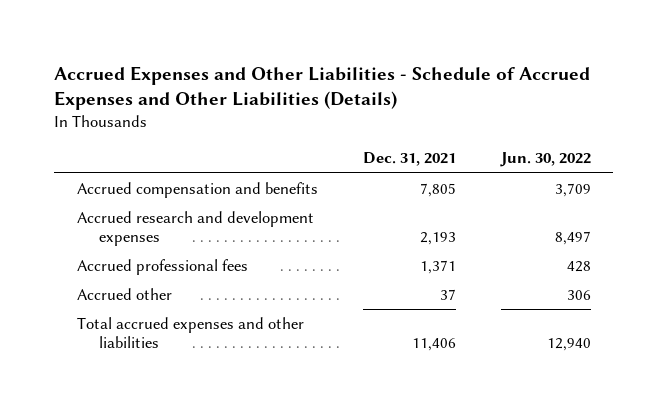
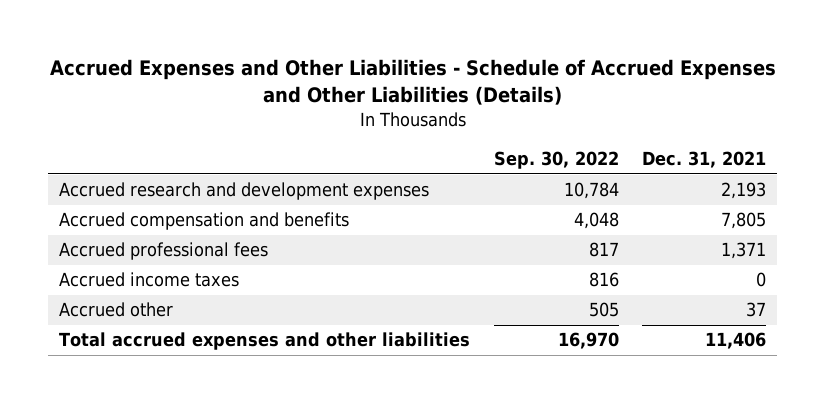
[499,152,591,168] Jun. 30, 2022 -> none
none -> [493,151,619,170] Sep. 30, 2022
[76,181,318,198] Accrued compensation and benefits -> [59,212,350,231] Accrued compensation and benefits
none -> [59,272,240,288] Accrued income taxes

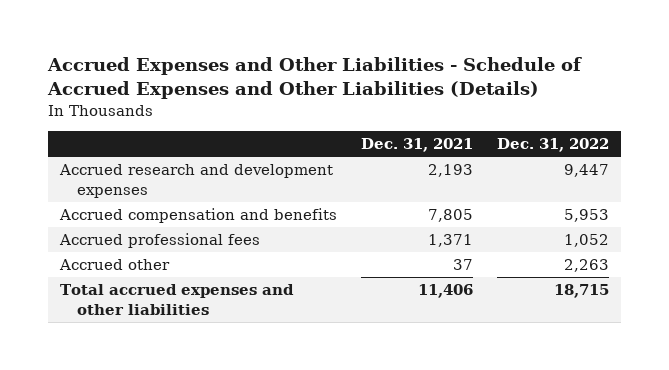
[493,151,619,170] Sep. 30, 2022 -> none
none -> [496,138,609,153] Dec. 31, 2022
[59,272,240,288] Accrued income taxes -> none

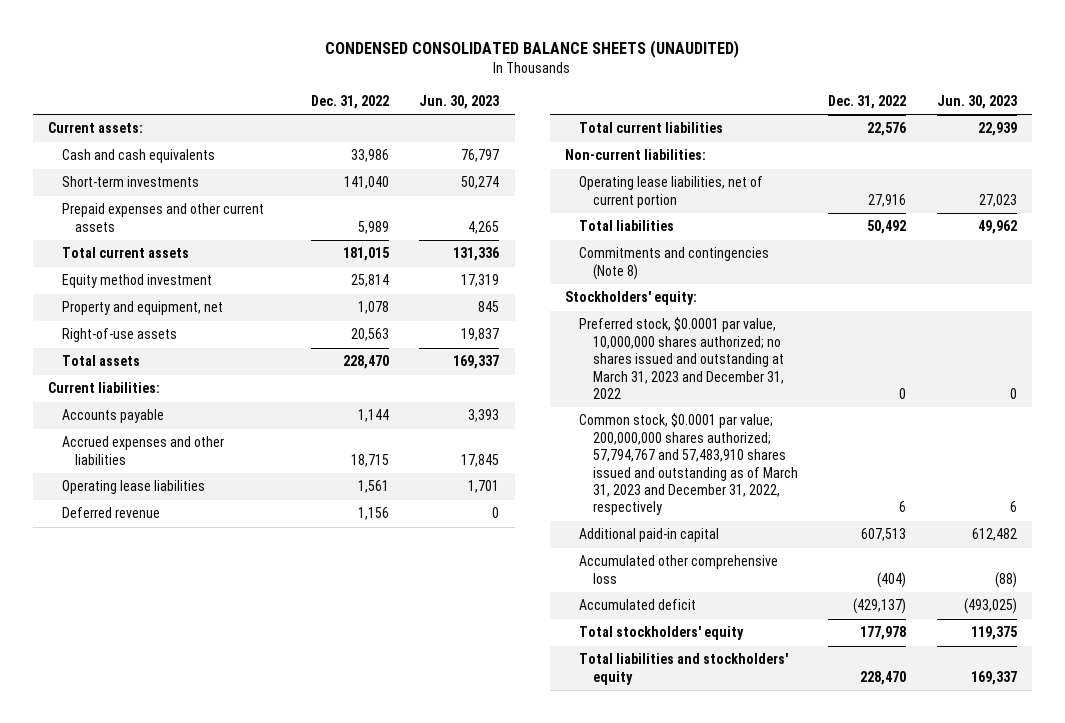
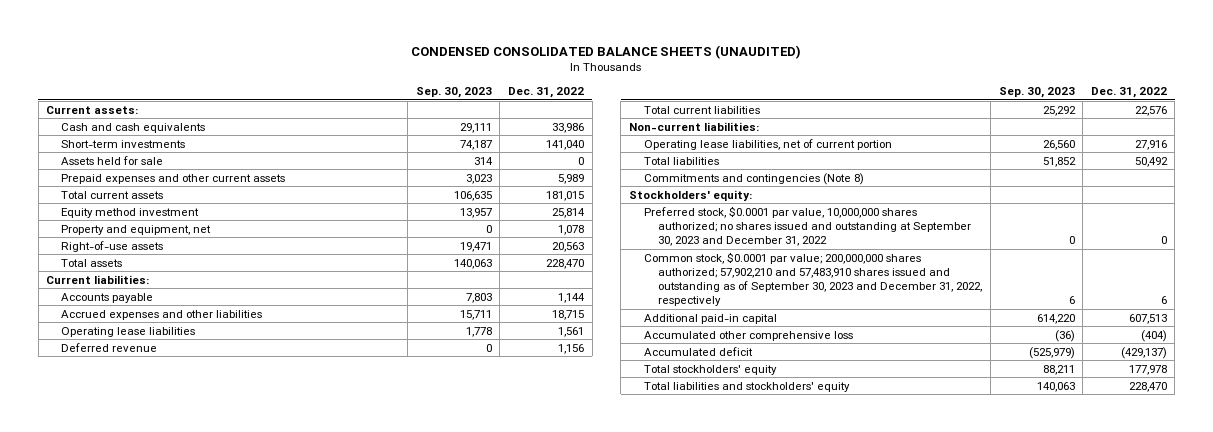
[419,94,500,109] Jun. 30, 2023 -> none
none -> [415,87,492,99] Sep. 30, 2023
none -> [60,155,163,165] Assets held for sale
[578,317,784,400] Preferred stock, $0.0001 par value, 10,000,000 shares authorized; no shares issued and outstanding at March 31, 2023 and December 31, 2022 -> [643,205,972,247] Preferred stock, $0.0001 par value, 10,000,000 shares authorized; no shares issued and outstanding at September 30, 2023 and December 31, 2022
[578,413,798,516] Common stock, $0.0001 par value; 200,000,000 shares authorized; 57,794,767 and 57,483,910 shares issued and outstanding as of March 31, 2023 and December 31, 2022, respectively -> [643,251,983,307] Common stock, $0.0001 par value; 200,000,000 shares authorized; 57,902,210 and 57,483,910 shares issued and outstanding as of September 30, 2023 and December 31, 2022, respectively

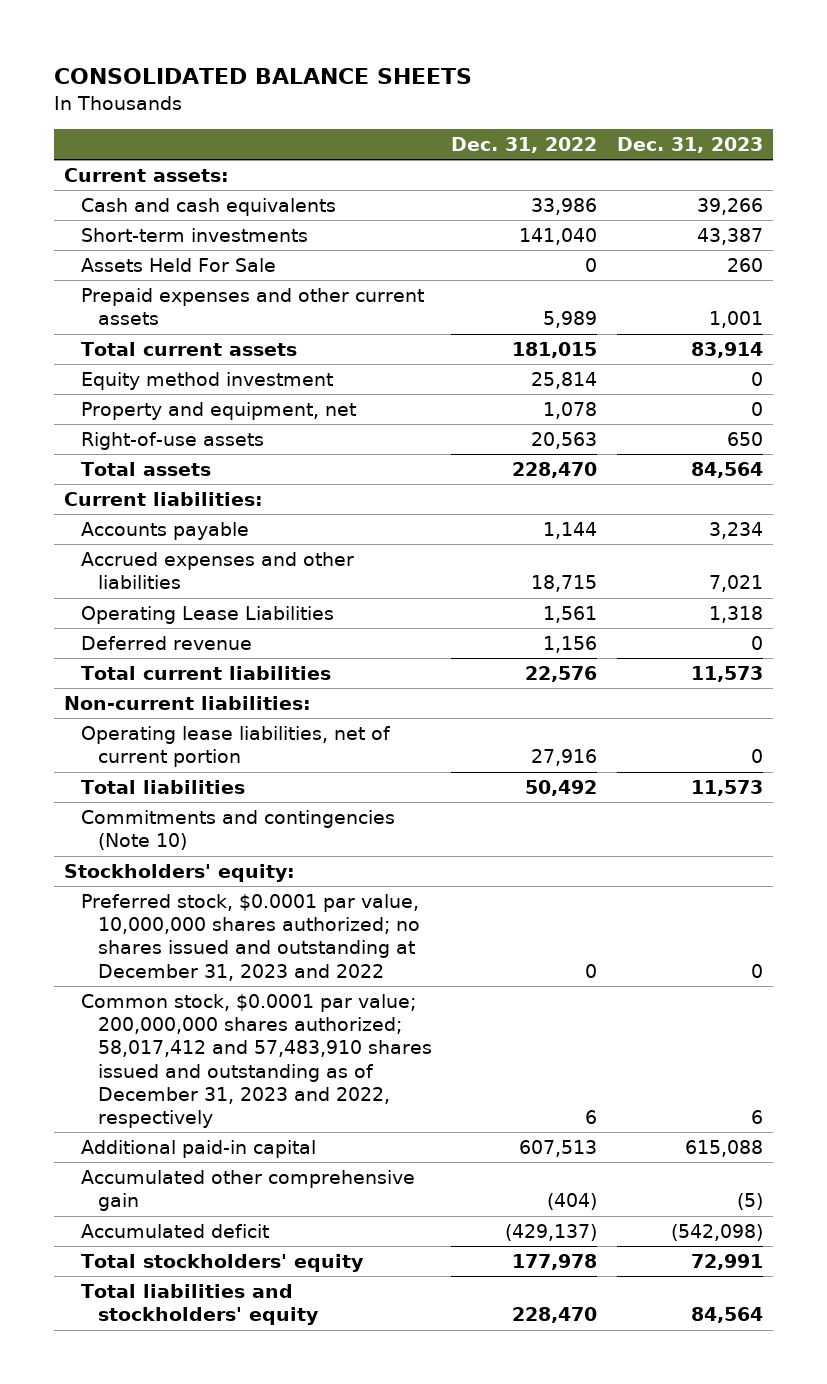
[411,44,802,59] CONDENSED CONSOLIDATED BALANCE SHEETS (UNAUDITED) -> [54,67,473,84] CONSOLIDATED BALANCE SHEETS
[415,87,492,99] Sep. 30, 2023 -> none
none -> [617,136,764,153] Dec. 31, 2023
[60,155,163,165] Assets held for sale -> [80,258,276,273] Assets Held For Sale
[60,326,195,337] Operating lease liabilities -> [80,606,334,625] Operating Lease Liabilities
[643,172,864,185] Commitments and contingencies (Note 8) -> [80,810,395,851] Commitments and contingencies (Note 10)
[643,205,972,247] Preferred stock, $0.0001 par value, 10,000,000 shares authorized; no shares issued and outstanding at September 30, 2023 and December 31, 2022 -> [80,894,420,981] Preferred stock, $0.0001 par value, 10,000,000 shares authorized; no shares issued and outstanding at December 31, 2023 and 2022
[643,251,983,307] Common stock, $0.0001 par value; 200,000,000 shares authorized; 57,902,210 and 57,483,910 shares issued and outstanding as of September 30, 2023 and December 31, 2022, respectively -> [80,994,432,1128] Common stock, $0.0001 par value; 200,000,000 shares authorized; 58,017,412 and 57,483,910 shares issued and outstanding as of December 31, 2023 and 2022, respectively
[643,330,853,341] Accumulated other comprehensive loss -> [80,1170,415,1212] Accumulated other comprehensive gain

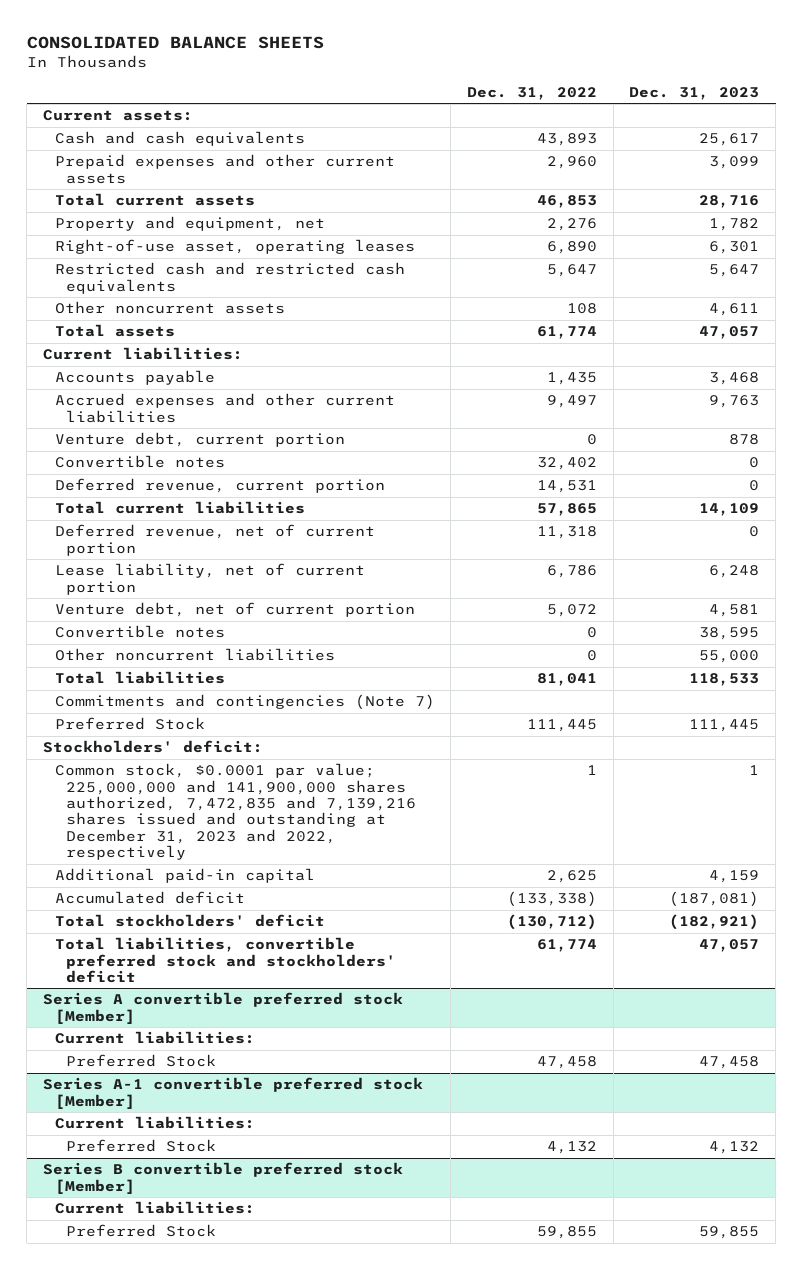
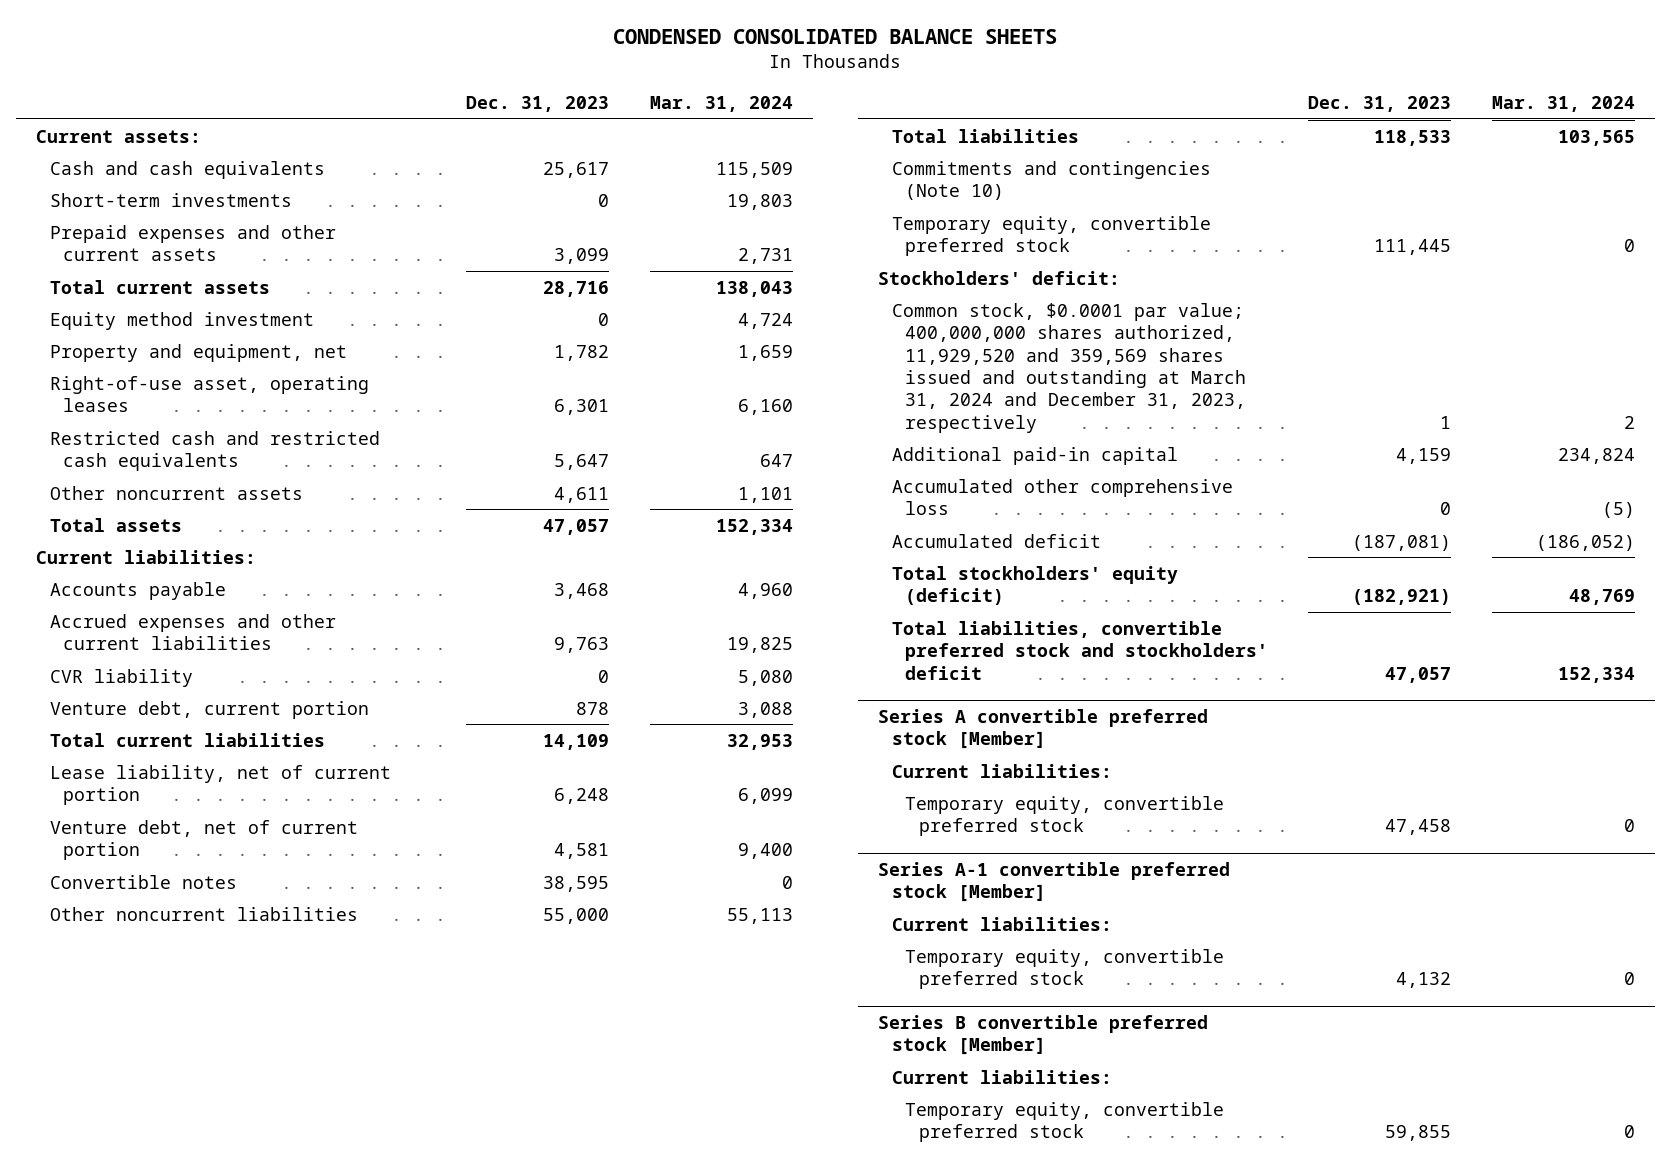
[26,36,324,50] CONSOLIDATED BALANCE SHEETS -> [613,28,1058,44] CONDENSED CONSOLIDATED BALANCE SHEETS
[467,86,598,100] Dec. 31, 2022 -> none
none -> [649,95,793,112] Mar. 31, 2024
none -> [49,192,292,207] Short-term investments
none -> [49,311,314,330] Equity method investment
none -> [49,668,193,687] CVR liability
[54,455,225,469] Convertible notes -> none
[54,478,385,494] Deferred revenue, current portion -> none
[54,524,375,556] Deferred revenue, net of current portion -> none
[54,694,435,711] Commitments and contingencies (Note 7) -> [891,160,1211,201] Commitments and contingencies (Note 10)
[54,717,205,731] Preferred Stock -> [891,215,1211,257] Temporary equity, convertible preferred stock
[54,763,417,861] Common stock, $0.0001 par value; 225,000,000 and 141,900,000 shares authorized, 7,472,835 and 7,139,216 shares issued and outstanding at December 31, 2023 and 2022, respectively -> [891,302,1247,433] Common stock, $0.0001 par value; 400,000,000 shares authorized, 11,929,520 and 359,569 shares issued and outstanding at March 31, 2024 and December 31, 2023, respectively
none -> [891,478,1233,516] Accumulated other comprehensive loss
[54,914,325,928] Total stockholders' deficit -> [891,565,1178,606] Total stockholders' equity (deficit)
[66,1054,217,1068] Preferred Stock -> [905,795,1225,837] Temporary equity, convertible preferred stock
[66,1139,217,1153] Preferred Stock -> [905,948,1225,990] Temporary equity, convertible preferred stock
[66,1224,217,1238] Preferred Stock -> [905,1101,1225,1143] Temporary equity, convertible preferred stock

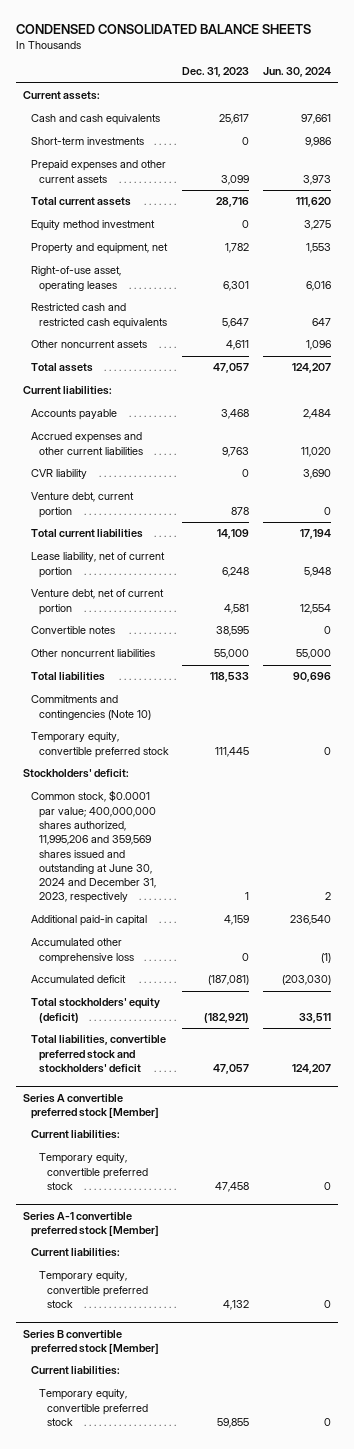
[649,95,793,112] Mar. 31, 2024 -> none
none -> [262,67,331,78] Jun. 30, 2024
[891,302,1247,433] Common stock, $0.0001 par value; 400,000,000 shares authorized, 11,929,520 and 359,569 shares issued and outstanding at March 31, 2024 and December 31, 2023, respectively -> [31,790,157,904] Common stock, $0.0001 par value; 400,000,000 shares authorized, 11,995,206 and 359,569 shares issued and outstanding at June 30, 2024 and December 31, 2023, respectively

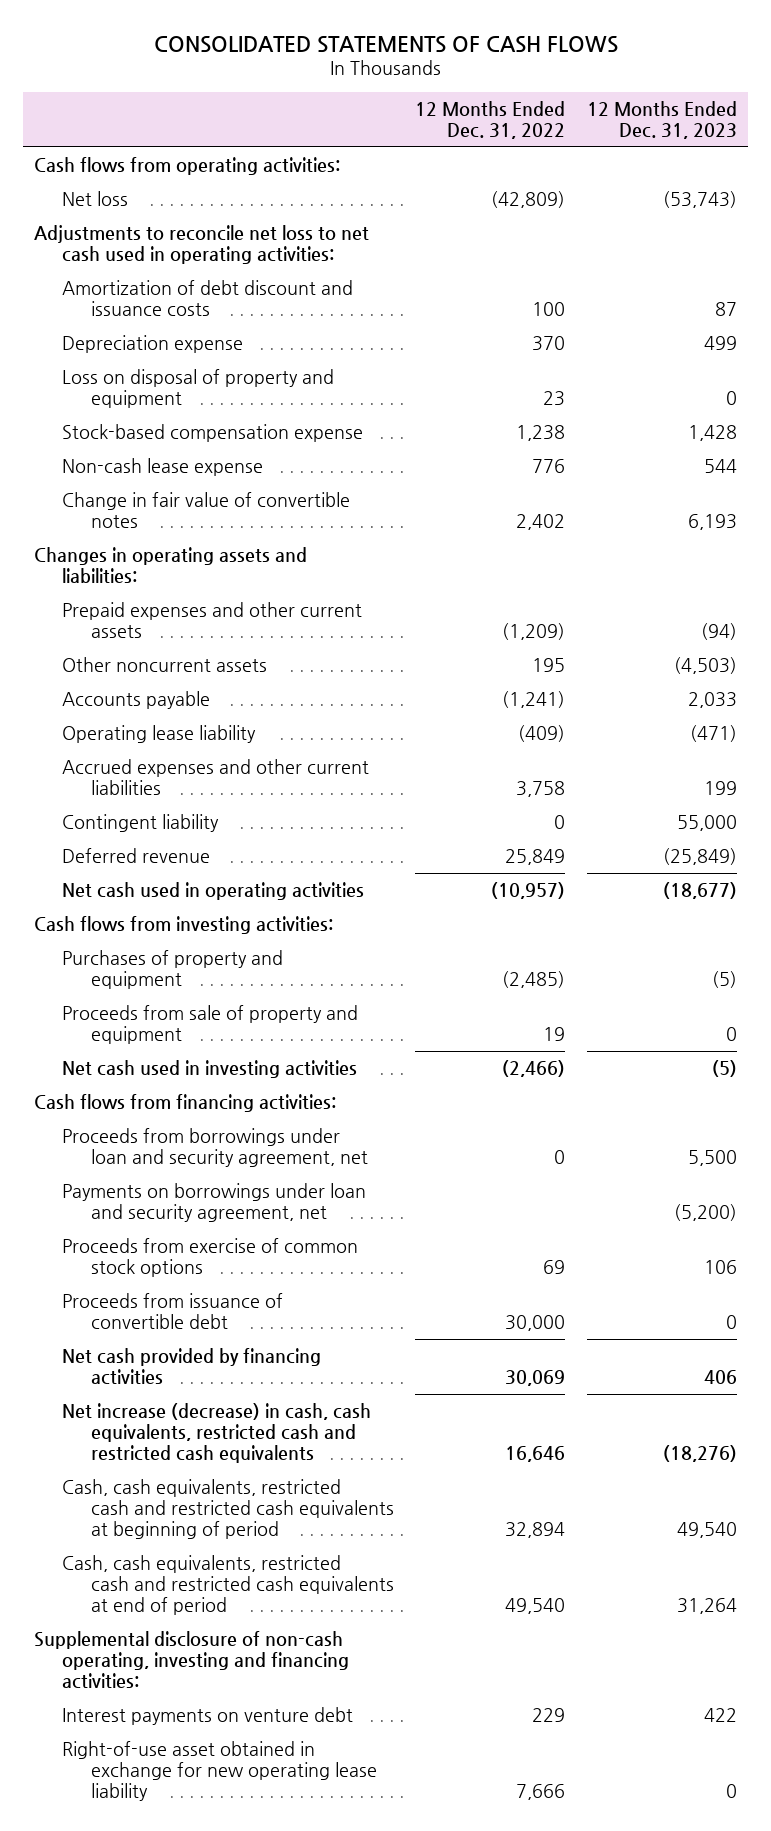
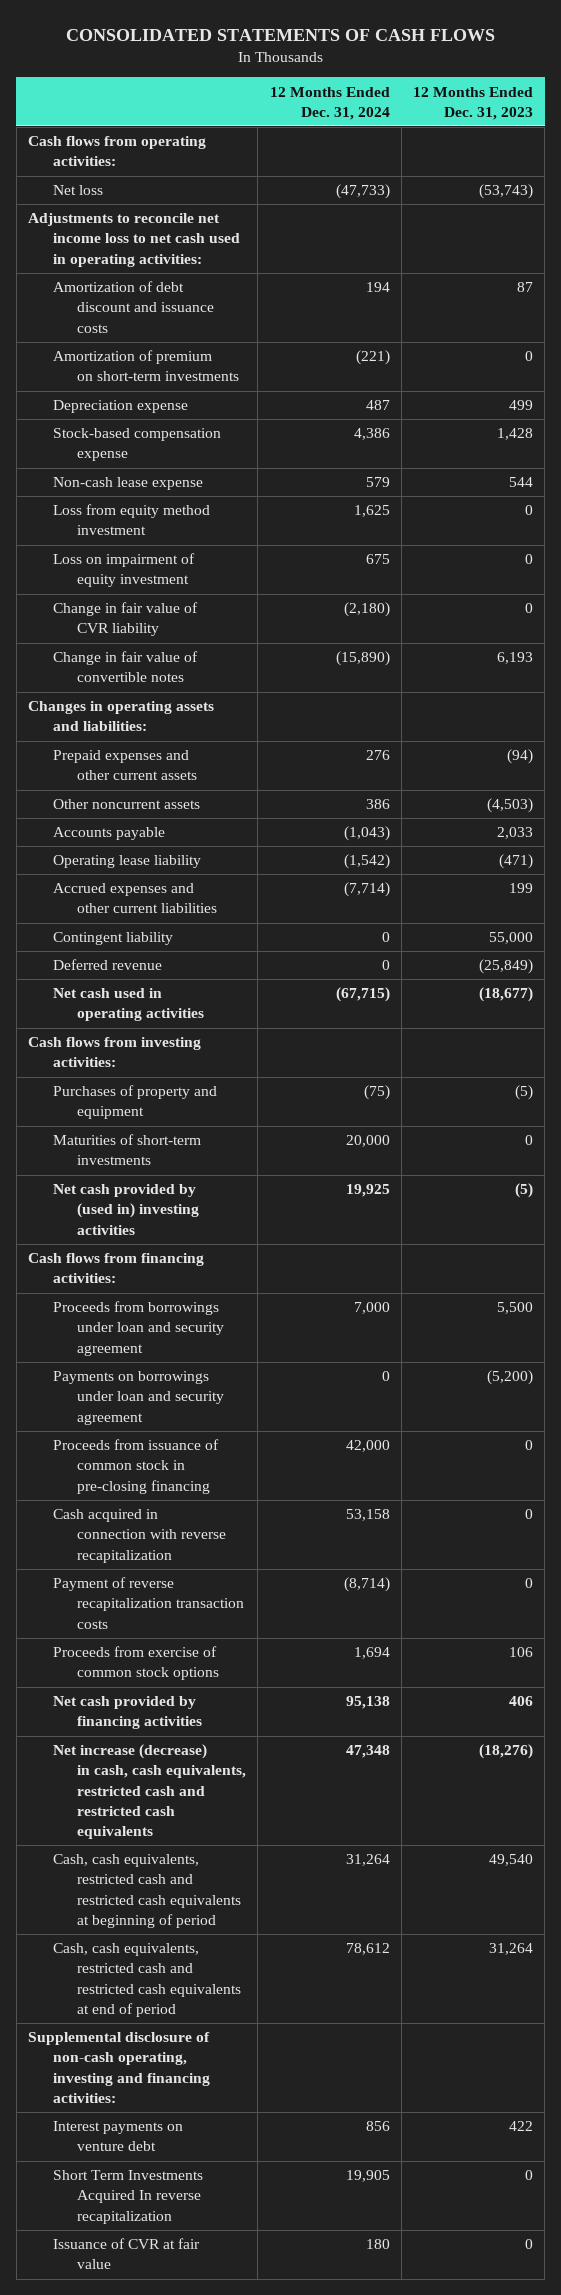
[415,101,566,140] 12 Months Ended Dec. 31, 2022 -> none
none -> [269,86,390,120] 12 Months Ended Dec. 31, 2024
[33,224,369,264] Adjustments to reconcile net loss to net cash used in operating activities: -> [27,213,240,267] Adjustments to reconcile net income loss to net cash used in operating activities:
none -> [52,350,240,382] Amortization of premium on short-term investments
[62,368,335,408] Loss on disposal of property and equipment -> none
none -> [52,504,210,536] Loss from equity method investment
none -> [52,553,195,588] Loss on impairment of equity investment
none -> [52,602,198,637] Change in fair value of CVR liability
[62,1004,359,1044] Proceeds from sale of property and equipment -> none
none -> [52,1134,201,1166] Maturities of short-term investments
[62,1059,358,1078] Net cash used in investing activities -> [52,1184,200,1235] Net cash provided by (used in) investing activities
[62,1127,368,1167] Proceeds from borrowings under loan and security agreement, net -> [52,1301,225,1356] Proceeds from borrowings under loan and security agreement
[62,1182,367,1222] Payments on borrowings under loan and security agreement, net -> [52,1371,225,1425] Payments on borrowings under loan and security agreement
none -> [52,1439,219,1494] Proceeds from issuance of common stock in pre-closing financing
none -> [52,1509,227,1563] Cash acquired in connection with reverse recapitalization
none -> [52,1577,245,1629] Payment of reverse recapitalization transaction costs
[62,1292,284,1329] Proceeds from issuance of convertible debt -> none
[62,1740,377,1801] Right-of-use asset obtained in exchange for new operating lease liability -> none
none -> [52,2170,203,2224] Short Term Investments Acquired In reverse recapitalization
none -> [52,2238,200,2270] Issuance of CVR at fair value

